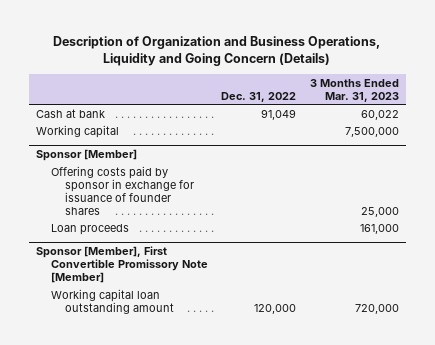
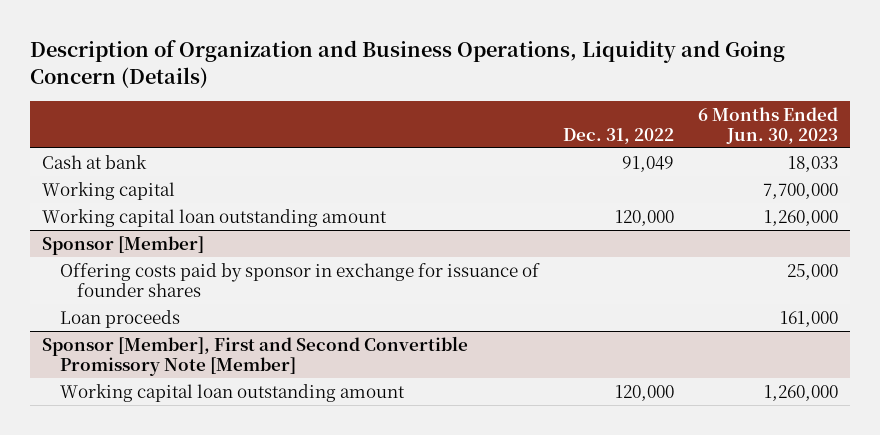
[310,78,400,102] 3 Months Ended Mar. 31, 2023 -> none
none -> [698,106,839,144] 6 Months Ended Jun. 30, 2023
none -> [42,208,388,227] Working capital loan outstanding amount
[35,246,208,284] Sponsor [Member], First Convertible Promissory Note [Member] -> [42,335,469,376] Sponsor [Member], First and Second Convertible Promissory Note [Member]

